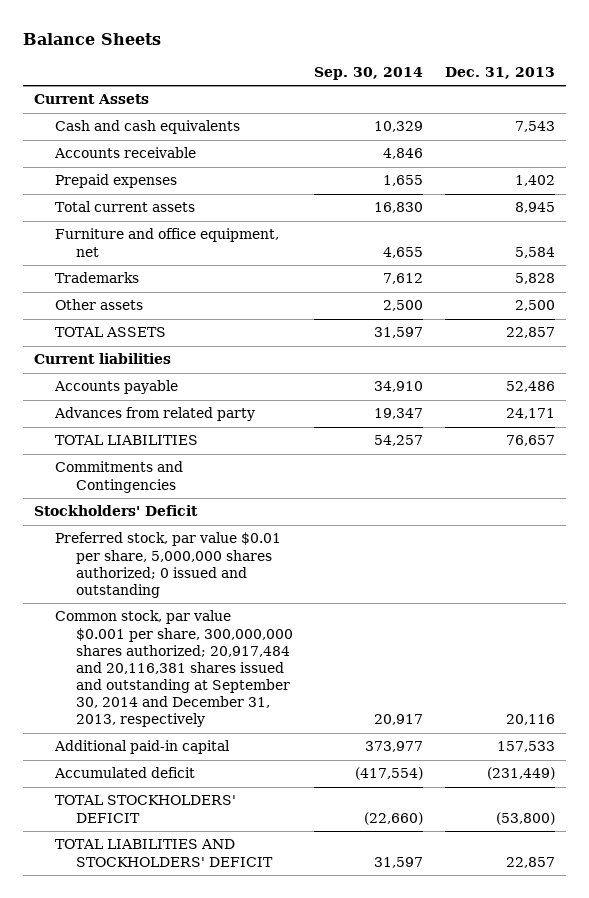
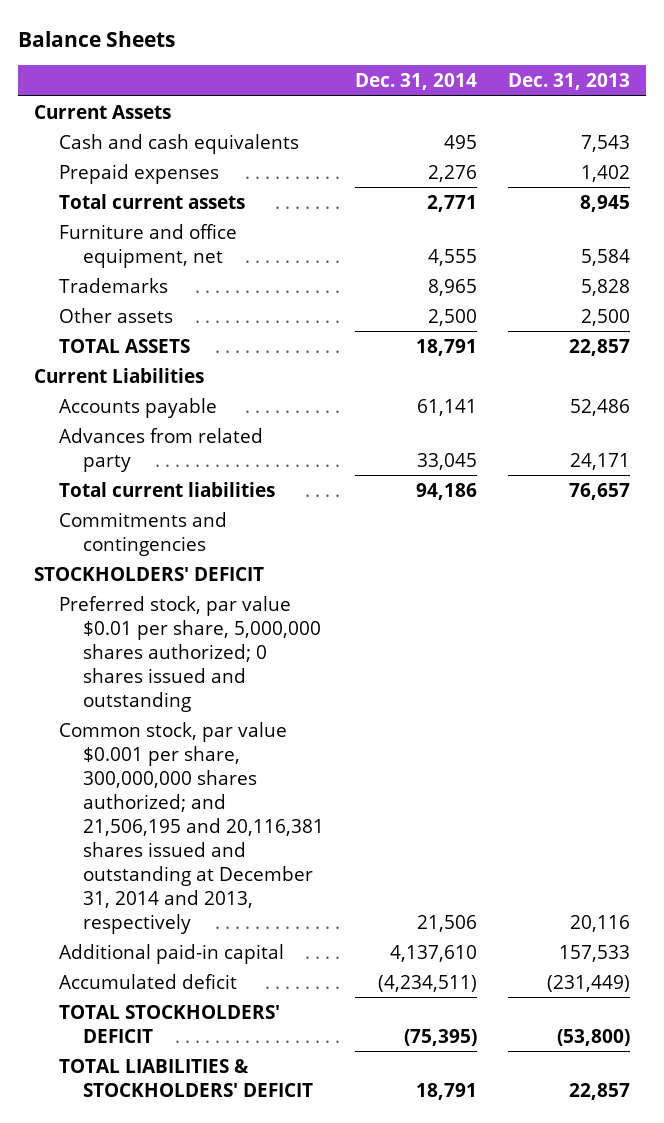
[314,67,424,81] Sep. 30, 2014 -> none
none -> [355,73,478,91] Dec. 31, 2014
[53,147,196,159] Accounts receivable -> none
[34,353,172,365] Current liabilities -> [33,367,204,383] Current Liabilities
[54,435,198,446] TOTAL LIABILITIES -> [58,481,275,497] Total current liabilities
[54,461,183,493] Commitments and Contingencies -> [58,511,227,556] Commitments and contingencies
[34,505,199,517] Stockholders' Deficit -> [33,566,264,581] STOCKHOLDERS' DEFICIT
[54,532,281,598] Preferred stock, par value $0.01 per share, 5,000,000 shares authorized; 0 issued and outstanding -> [58,595,322,712] Preferred stock, par value $0.01 per share, 5,000,000 shares authorized; 0 shares issued and outstanding
[54,610,293,728] Common stock, par value $0.001 per share, 300,000,000 shares authorized; 20,917,484 and 20,116,381 shares issued and outstanding at September 30, 2014 and December 31, 2013, respectively -> [58,721,325,934] Common stock, par value $0.001 per share, 300,000,000 shares authorized; and 21,506,195 and 20,116,381 shares issued and outstanding at December 31, 2014 and 2013, respectively
[54,839,273,867] TOTAL LIABILITIES AND STOCKHOLDERS' DEFICIT -> [58,1058,314,1097] TOTAL LIABILITIES & STOCKHOLDERS' DEFICIT

